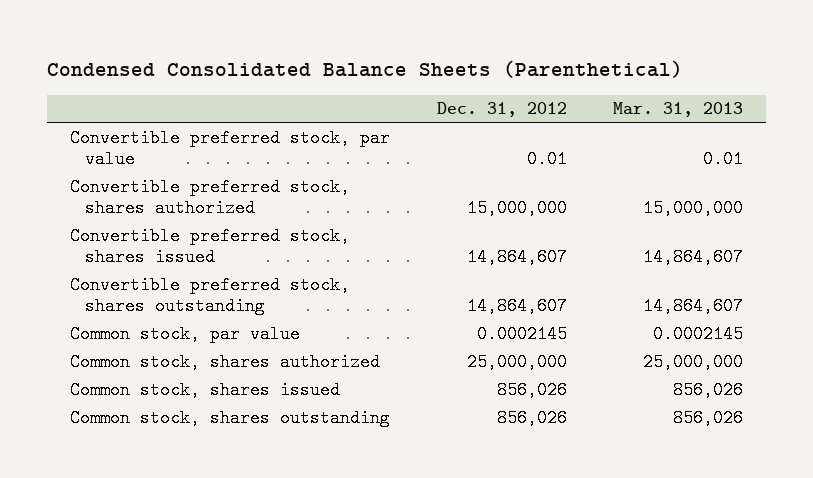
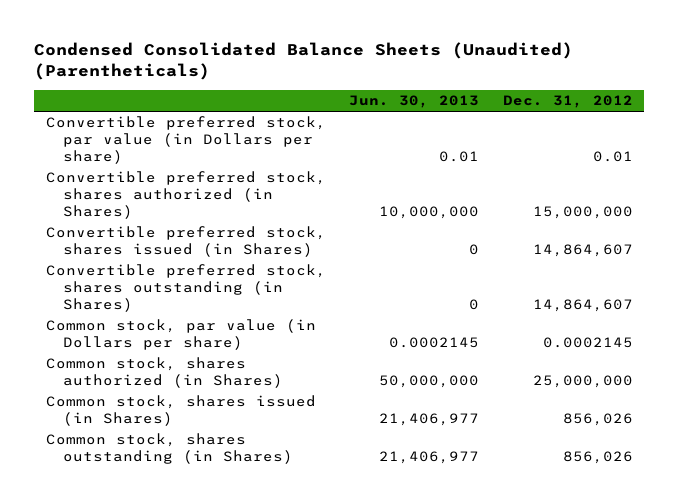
[46,59,683,78] Condensed Consolidated Balance Sheets (Parenthetical) -> [34,42,574,81] Condensed Consolidated Balance Sheets (Unaudited) (Parentheticals)
[612,102,743,118] Mar. 31, 2013 -> none
none -> [349,95,480,109] Jun. 30, 2013
[70,128,391,169] Convertible preferred stock, par value -> [45,116,326,165] Convertible preferred stock, par value (in Dollars per share)
[70,177,351,218] Convertible preferred stock, shares authorized -> [45,171,326,220] Convertible preferred stock, shares authorized (in Shares)
[70,226,351,267] Convertible preferred stock, shares issued -> [45,226,326,258] Convertible preferred stock, shares issued (in Shares)
[70,275,351,316] Convertible preferred stock, shares outstanding -> [45,264,326,313] Convertible preferred stock, shares outstanding (in Shares)
[70,324,301,343] Common stock, par value -> [45,319,316,351] Common stock, par value (in Dollars per share)
[70,352,381,371] Common stock, shares authorized -> [45,357,284,389] Common stock, shares authorized (in Shares)
[70,380,341,399] Common stock, shares issued -> [45,395,316,427] Common stock, shares issued (in Shares)
[70,408,391,427] Common stock, shares outstanding -> [45,433,294,465] Common stock, shares outstanding (in Shares)

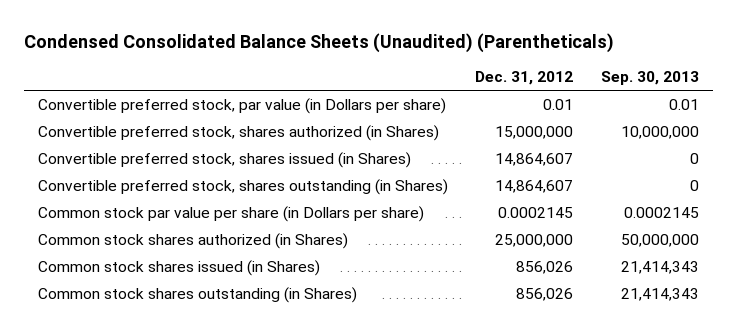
[349,95,480,109] Jun. 30, 2013 -> none
none -> [600,71,699,86] Sep. 30, 2013
[45,319,316,351] Common stock, par value (in Dollars per share) -> [37,205,424,222] Common stock par value per share (in Dollars per share)
[45,357,284,389] Common stock, shares authorized (in Shares) -> [37,232,348,249] Common stock shares authorized (in Shares)
[45,395,316,427] Common stock, shares issued (in Shares) -> [37,259,320,276] Common stock shares issued (in Shares)
[45,433,294,465] Common stock, shares outstanding (in Shares) -> [37,286,357,303] Common stock shares outstanding (in Shares)

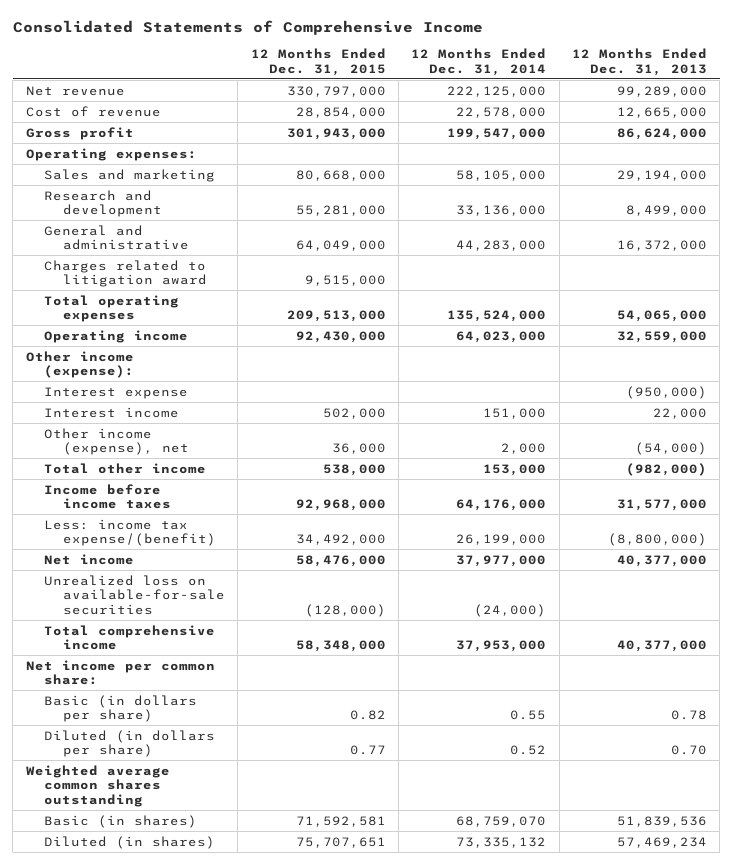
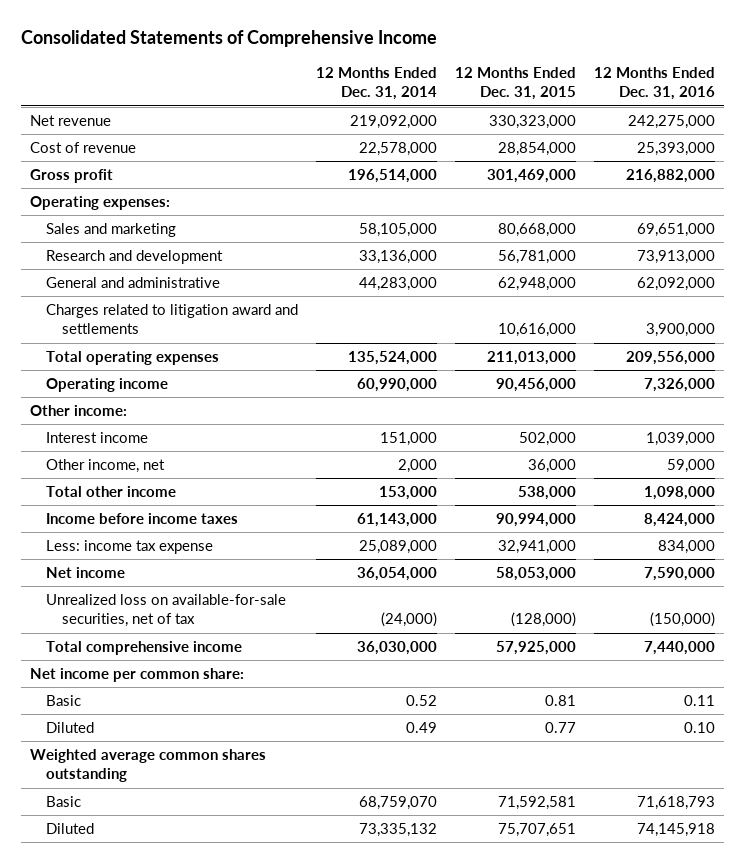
[571,48,707,76] 12 Months Ended Dec. 31, 2013 -> none
none -> [593,67,715,101] 12 Months Ended Dec. 31, 2016
[286,85,386,97] 330,797,000 -> [488,114,576,129] 330,323,000
[447,85,547,97] 222,125,000 -> [349,114,437,129] 219,092,000
[286,127,386,140] 301,943,000 -> [486,168,576,183] 301,469,000
[447,127,547,140] 199,547,000 -> [347,168,437,183] 196,514,000
[44,386,189,399] Interest expense -> none
[295,205,386,217] 55,281,000 -> [497,249,576,264] 56,781,000
[295,240,386,252] 64,049,000 -> [497,276,576,291] 62,948,000
[44,259,208,288] Charges related to litigation award -> [45,303,298,335] Charges related to litigation award and settlements
[304,275,386,287] 9,515,000 -> [497,323,576,338] 10,616,000
[286,310,386,323] 209,513,000 -> [486,350,576,365] 211,013,000
[295,330,386,343] 92,430,000 -> [495,377,576,392] 90,456,000
[456,330,547,343] 64,023,000 -> [356,377,437,392] 60,990,000
[25,350,135,379] Other income (expense): -> [29,404,127,416] Other income:
[44,427,190,456] Other income (expense), net -> [45,458,165,473] Other income, net
[295,499,386,512] 92,968,000 -> [495,512,576,527] 90,994,000
[456,499,547,512] 64,176,000 -> [356,512,437,527] 61,143,000
[44,518,217,547] Less: income tax expense/(benefit) -> [45,539,213,554] Less: income tax expense
[295,534,386,546] 34,492,000 -> [497,539,576,554] 32,941,000
[456,534,547,546] 26,199,000 -> [358,539,437,554] 25,089,000
[295,554,386,567] 58,476,000 -> [495,566,576,581] 58,053,000
[456,554,547,567] 37,977,000 -> [356,566,437,581] 36,054,000
[44,574,226,615] Unrealized loss on available-for-sale securities -> [45,593,286,628] Unrealized loss on available-for-sale securities, net of tax
[295,640,386,653] 58,348,000 -> [495,640,576,655] 57,925,000
[456,640,547,653] 37,953,000 -> [356,640,437,655] 36,030,000
[44,694,198,723] Basic (in dollars per share) -> [45,694,81,706] Basic
[349,710,386,721] 0.82 -> [544,694,576,706] 0.81
[510,710,547,721] 0.55 -> [405,694,437,706] 0.52
[44,729,216,758] Diluted (in dollars per share) -> [45,721,94,733] Diluted
[510,745,547,756] 0.52 -> [405,721,437,733] 0.49
[44,814,198,828] Basic (in shares) -> [45,795,81,807] Basic
[44,835,216,849] Diluted (in shares) -> [45,822,94,834] Diluted

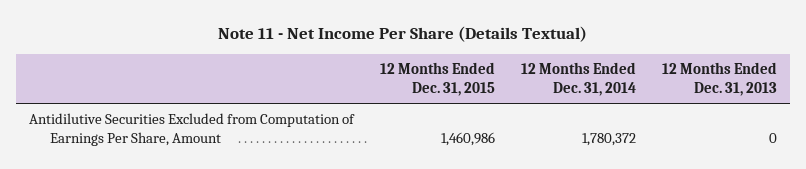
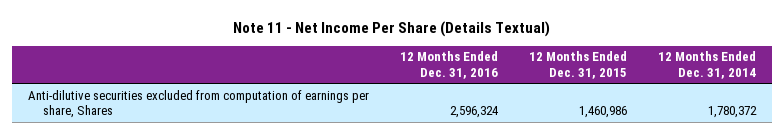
[662,62,778,97] 12 Months Ended Dec. 31, 2013 -> none
none -> [400,51,499,79] 12 Months Ended Dec. 31, 2016
[29,113,356,146] Antidilutive Securities Excluded from Computation of Earnings Per Share, Amount -> [27,89,369,119] Anti-dilutive securities excluded from computation of earnings per share, Shares

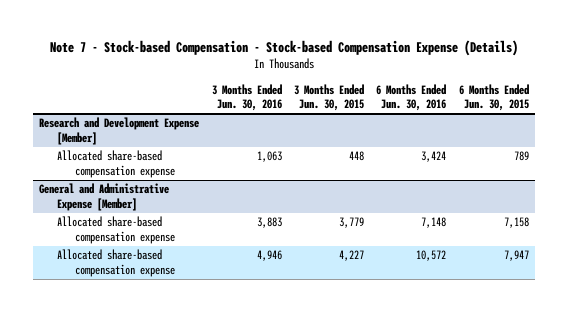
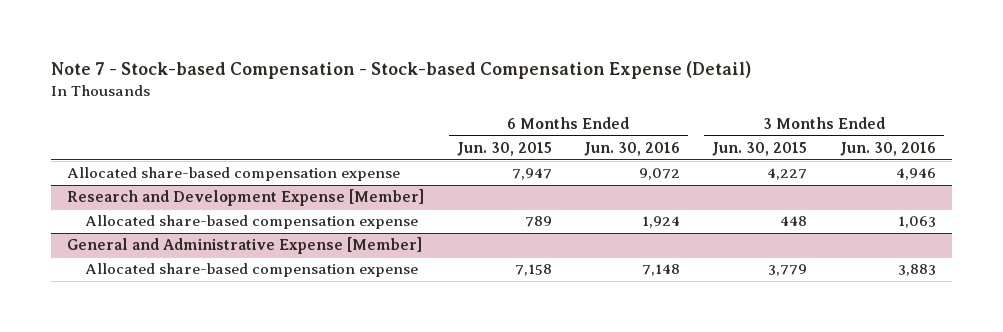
[50,40,519,57] Note 7 - Stock-based Compensation - Stock-based Compensation Expense (Details) -> [51,61,752,80] Note 7 - Stock-based Compensation - Stock-based Compensation Expense (Detail)
none -> [67,167,401,182] Allocated share-based compensation expense
[421,151,447,163] 3,424 -> [642,216,681,229] 1,924
[57,249,175,277] Allocated share-based compensation expense -> none

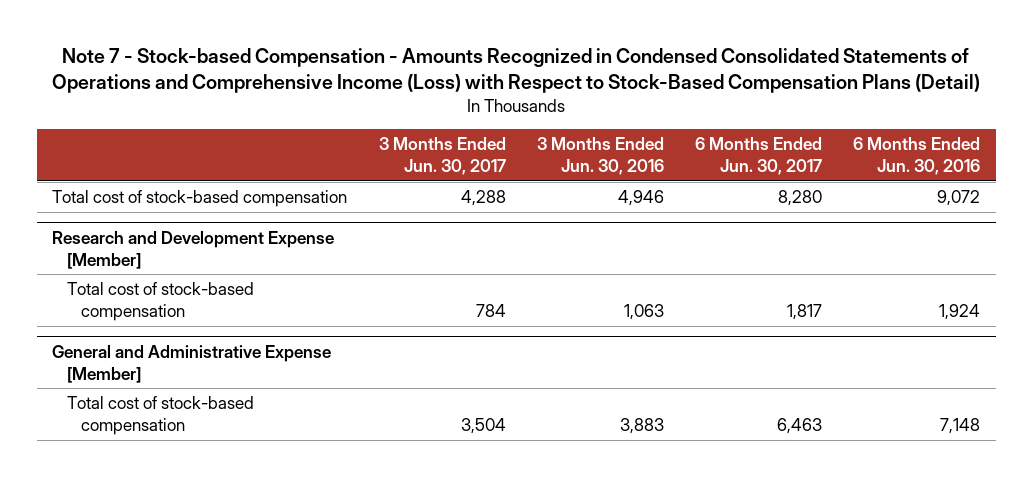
[51,61,752,80] Note 7 - Stock-based Compensation - Stock-based Compensation Expense (Detail) -> [52,48,981,94] Note 7 - Stock-based Compensation - Amounts Recognized in Condensed Consolidated Statements of Operations and Comprehensive Income (Loss) with Respect to Stock-Based Compensation Plans (Detail)
[456,142,552,157] Jun. 30, 2015 -> none
[712,142,808,157] Jun. 30, 2015 -> none
none -> [378,137,506,175] 3 Months Ended Jun. 30, 2017
none -> [695,137,823,175] 6 Months Ended Jun. 30, 2017
[67,167,401,182] Allocated share-based compensation expense -> [52,190,348,208] Total cost of stock-based compensation
[85,215,419,230] Allocated share-based compensation expense -> [66,282,254,321] Total cost of stock-based compensation
[85,263,419,278] Allocated share-based compensation expense -> [66,396,254,435] Total cost of stock-based compensation

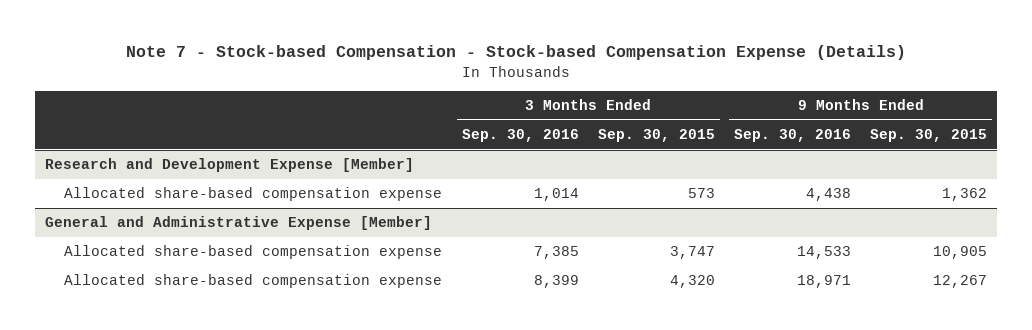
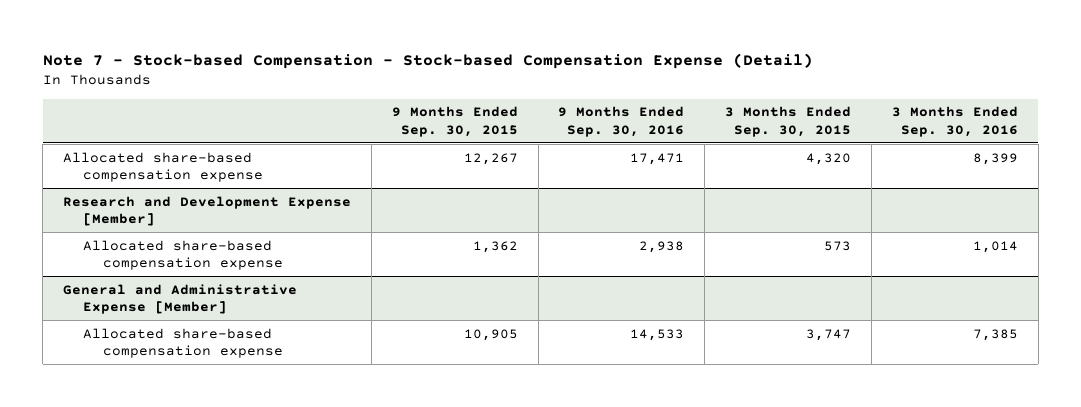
[126,45,907,61] Note 7 - Stock-based Compensation - Stock-based Compensation Expense (Details) -> [42,52,813,69] Note 7 - Stock-based Compensation - Stock-based Compensation Expense (Detail)
none -> [62,151,263,182] Allocated share-based compensation expense
[806,188,852,202] 4,438 -> [639,240,685,253] 2,938
[64,274,443,289] Allocated share-based compensation expense -> none

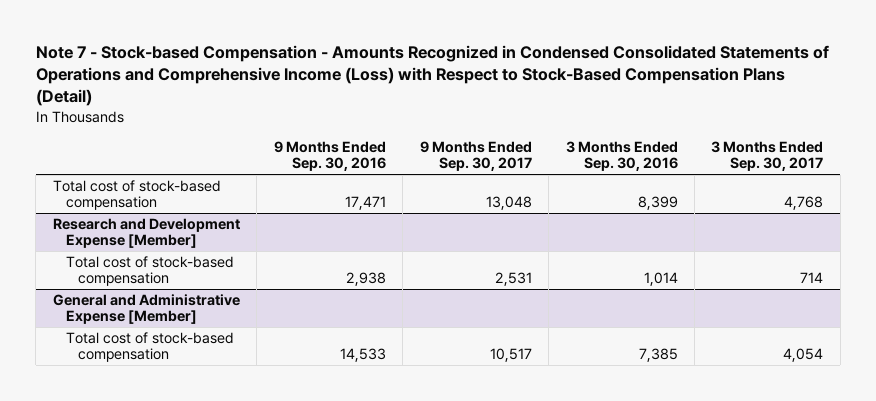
[42,52,813,69] Note 7 - Stock-based Compensation - Stock-based Compensation Expense (Detail) -> [35,45,829,107] Note 7 - Stock-based Compensation - Amounts Recognized in Condensed Consolidated Statements of Operations and Comprehensive Income (Loss) with Respect to Stock-Based Compensation Plans (Detail)
[391,106,518,137] 9 Months Ended Sep. 30, 2015 -> none
[725,106,852,137] 3 Months Ended Sep. 30, 2015 -> none
none -> [419,140,532,172] 9 Months Ended Sep. 30, 2017
none -> [711,140,824,172] 3 Months Ended Sep. 30, 2017
[62,151,263,182] Allocated share-based compensation expense -> [52,179,221,211] Total cost of stock-based compensation
[82,239,284,270] Allocated share-based compensation expense -> [65,255,234,287] Total cost of stock-based compensation
[82,327,284,358] Allocated share-based compensation expense -> [65,331,234,363] Total cost of stock-based compensation

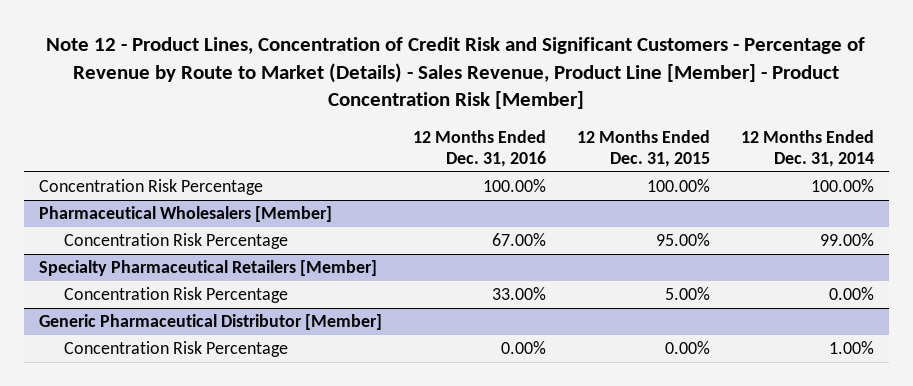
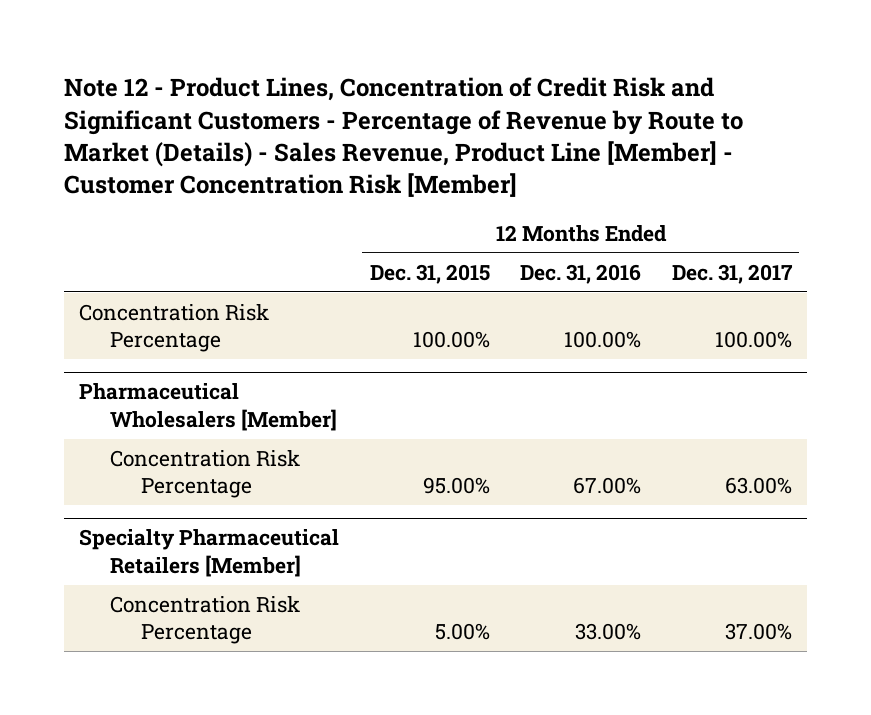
[46,37,866,110] Note 12 - Product Lines, Concentration of Credit Risk and Significant Customers - Percentage of Revenue by Route to Market (Details) - Sales Revenue, Product Line [Member] - Product Concentration Risk [Member] -> [63,77,743,198] Note 12 - Product Lines, Concentration of Credit Risk and Significant Customers - Percentage of Revenue by Route to Market (Details) - Sales Revenue, Product Line [Member] - Customer Concentration Risk [Member]
[740,130,874,167] 12 Months Ended Dec. 31, 2014 -> none
none -> [671,263,793,284] Dec. 31, 2017
[39,314,383,331] Generic Pharmaceutical Distributor [Member] -> none
[63,341,288,358] Concentration Risk Percentage -> none

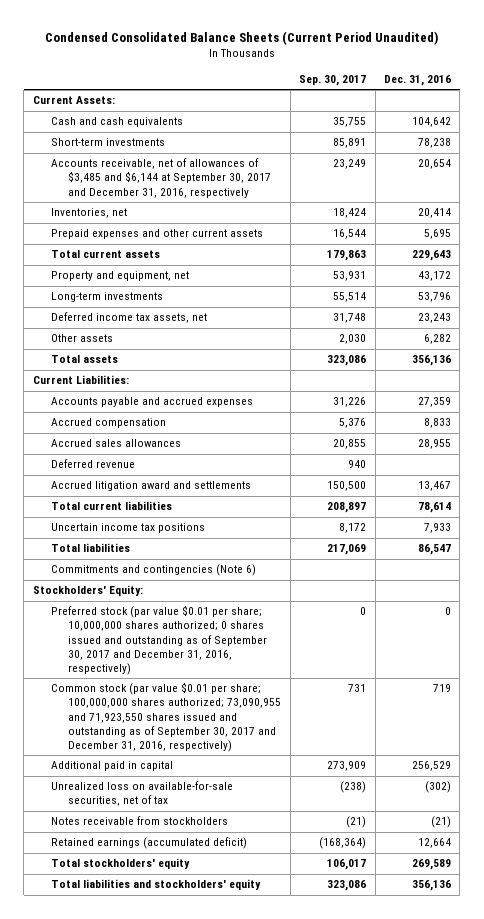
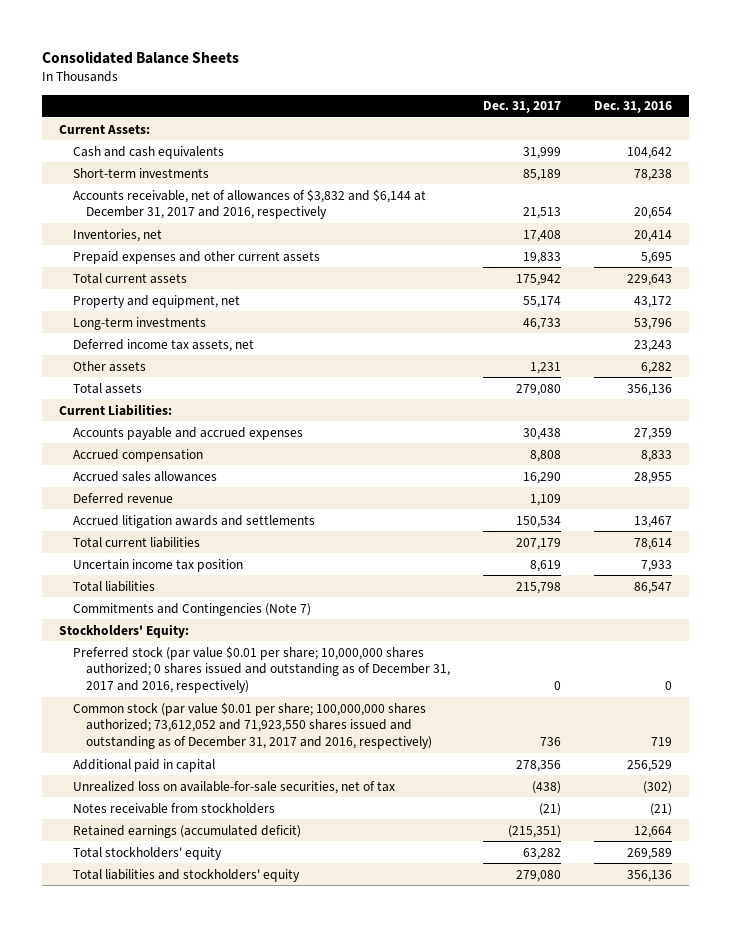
[44,30,438,45] Condensed Consolidated Balance Sheets (Current Period Unaudited) -> [42,51,240,65] Consolidated Balance Sheets
[299,75,367,87] Sep. 30, 2017 -> none
none -> [483,101,562,114] Dec. 31, 2017
[50,158,272,198] Accounts receivable, net of allowances of $3,485 and $6,144 at September 30, 2017 and December 31, 2016, respectively -> [72,188,426,220] Accounts receivable, net of allowances of $3,832 and $6,144 at December 31, 2017 and 2016, respectively
[50,481,251,492] Accrued litigation award and settlements -> [72,514,315,528] Accrued litigation awards and settlements
[50,523,205,534] Uncertain income tax positions -> [72,558,243,572] Uncertain income tax position
[50,564,256,577] Commitments and contingencies (Note 6) -> [72,602,311,616] Commitments and Contingencies (Note 7)
[50,605,268,675] Preferred stock (par value $0.01 per share; 10,000,000 shares authorized; 0 shares issued and outstanding as of September 30, 2017 and December 31, 2016, respectively) -> [72,645,451,694] Preferred stock (par value $0.01 per share; 10,000,000 shares authorized; 0 shares issued and outstanding as of December 31, 2017 and 2016, respectively)
[50,682,282,752] Common stock (par value $0.01 per share; 100,000,000 shares authorized; 73,090,955 and 71,923,550 shares issued and outstanding as of September 30, 2017 and December 31, 2016, respectively) -> [72,701,433,750] Common stock (par value $0.01 per share; 100,000,000 shares authorized; 73,612,052 and 71,923,550 shares issued and outstanding as of December 31, 2017 and 2016, respectively)

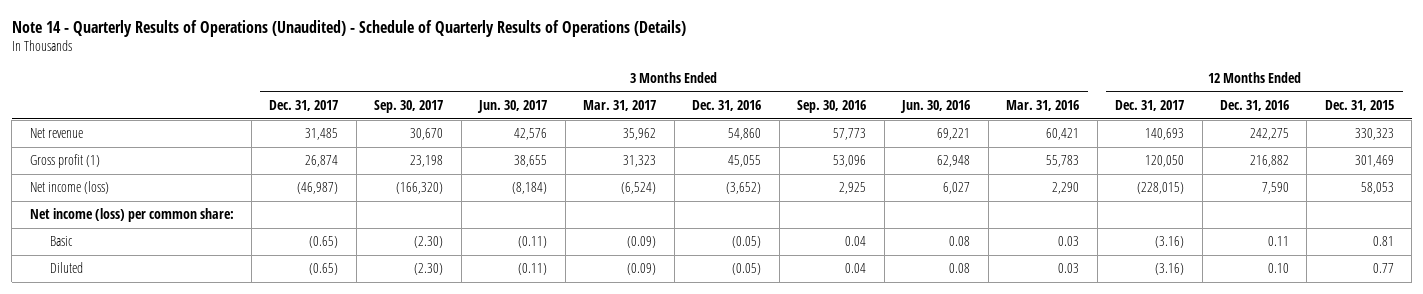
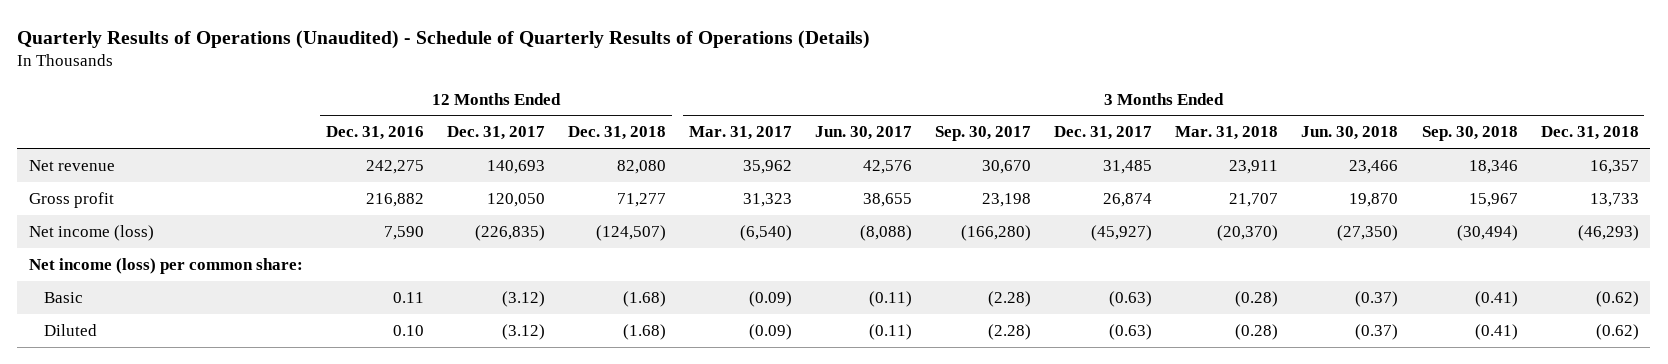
[11,19,686,37] Note 14 - Quarterly Results of Operations (Unaudited) - Schedule of Quarterly Results of Operations (Details) -> [17,29,871,49] Quarterly Results of Operations (Unaudited) - Schedule of Quarterly Results of Operations (Details)
[692,99,762,111] Dec. 31, 2016 -> none
[797,99,867,113] Sep. 30, 2016 -> none
[900,99,971,113] Jun. 30, 2016 -> none
[1006,99,1080,111] Mar. 31, 2016 -> none
[1324,99,1394,111] Dec. 31, 2015 -> none
none -> [568,126,667,141] Dec. 31, 2018
none -> [1175,126,1279,141] Mar. 31, 2018
none -> [1301,126,1399,141] Jun. 30, 2018
none -> [1421,126,1518,142] Sep. 30, 2018
none -> [1540,126,1639,141] Dec. 31, 2018
[29,154,100,169] Gross profit (1) -> [29,191,115,208] Gross profit
[297,182,339,195] (46,987) -> [1091,224,1153,241] (45,927)
[396,182,444,195] (166,320) -> [961,224,1032,241] (166,280)
[512,182,548,195] (8,184) -> [860,224,913,241] (8,088)
[621,182,657,195] (6,524) -> [740,224,793,241] (6,540)
[1137,182,1185,195] (228,015) -> [475,224,546,241] (226,835)
[309,236,339,249] (0.65) -> [1109,290,1153,307] (0.63)
[414,236,444,249] (2.30) -> [988,290,1032,307] (2.28)
[1155,236,1185,249] (3.16) -> [502,290,546,307] (3.12)
[309,263,339,276] (0.65) -> [1109,323,1153,340] (0.63)
[414,263,444,276] (2.30) -> [988,323,1032,340] (2.28)
[1155,263,1185,276] (3.16) -> [502,323,546,340] (3.12)

